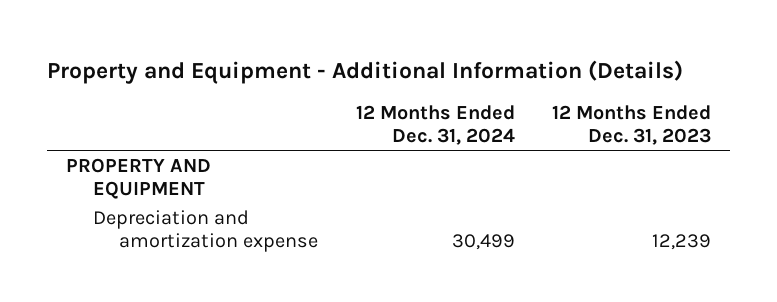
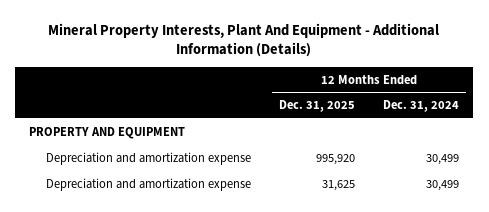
[47,60,684,85] Property and Equipment - Additional Information (Details) -> [48,22,440,58] Mineral Property Interests, Plant And Equipment - Additional Information (Details)
[552,104,712,146] 12 Months Ended Dec. 31, 2023 -> none
none -> [279,100,356,113] Dec. 31, 2025
none -> [45,177,251,191] Depreciation and amortization expense

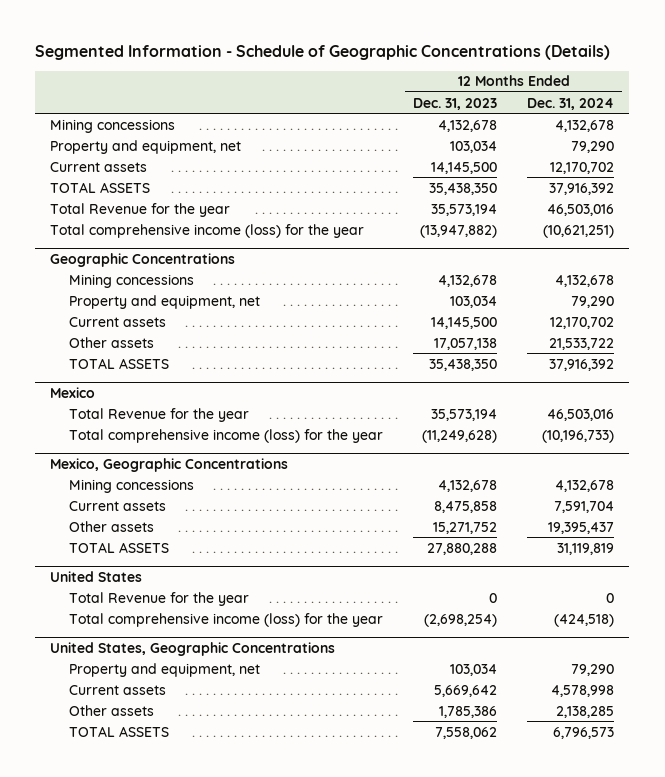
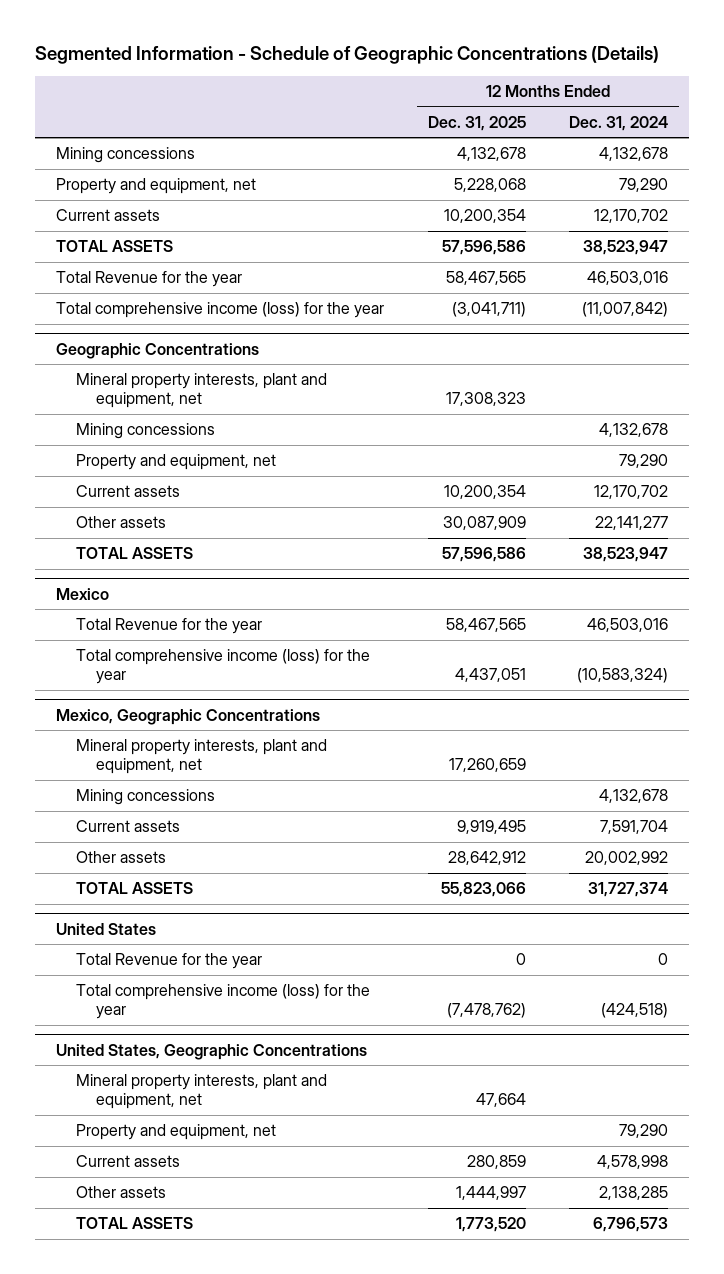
[412,97,497,110] Dec. 31, 2023 -> none
none -> [427,115,526,131] Dec. 31, 2025
[549,182,615,195] 37,916,392 -> [582,240,668,256] 38,523,947
[543,224,615,238] (10,621,251) -> [581,302,668,318] (11,007,842)
none -> [76,373,328,409] Mineral property interests, plant and equipment, net
[549,337,615,350] 21,533,722 -> [594,516,668,531] 22,141,277
[549,358,615,371] 37,916,392 -> [582,547,668,563] 38,523,947
[542,429,615,443] (10,196,733) -> [576,668,668,684] (10,583,324)
none -> [76,739,328,775] Mineral property interests, plant and equipment, net
[548,521,615,534] 19,395,437 -> [584,851,668,866] 20,002,992
[557,542,615,555] 31,119,819 -> [587,882,668,898] 31,727,374
none -> [76,1074,328,1110] Mineral property interests, plant and equipment, net

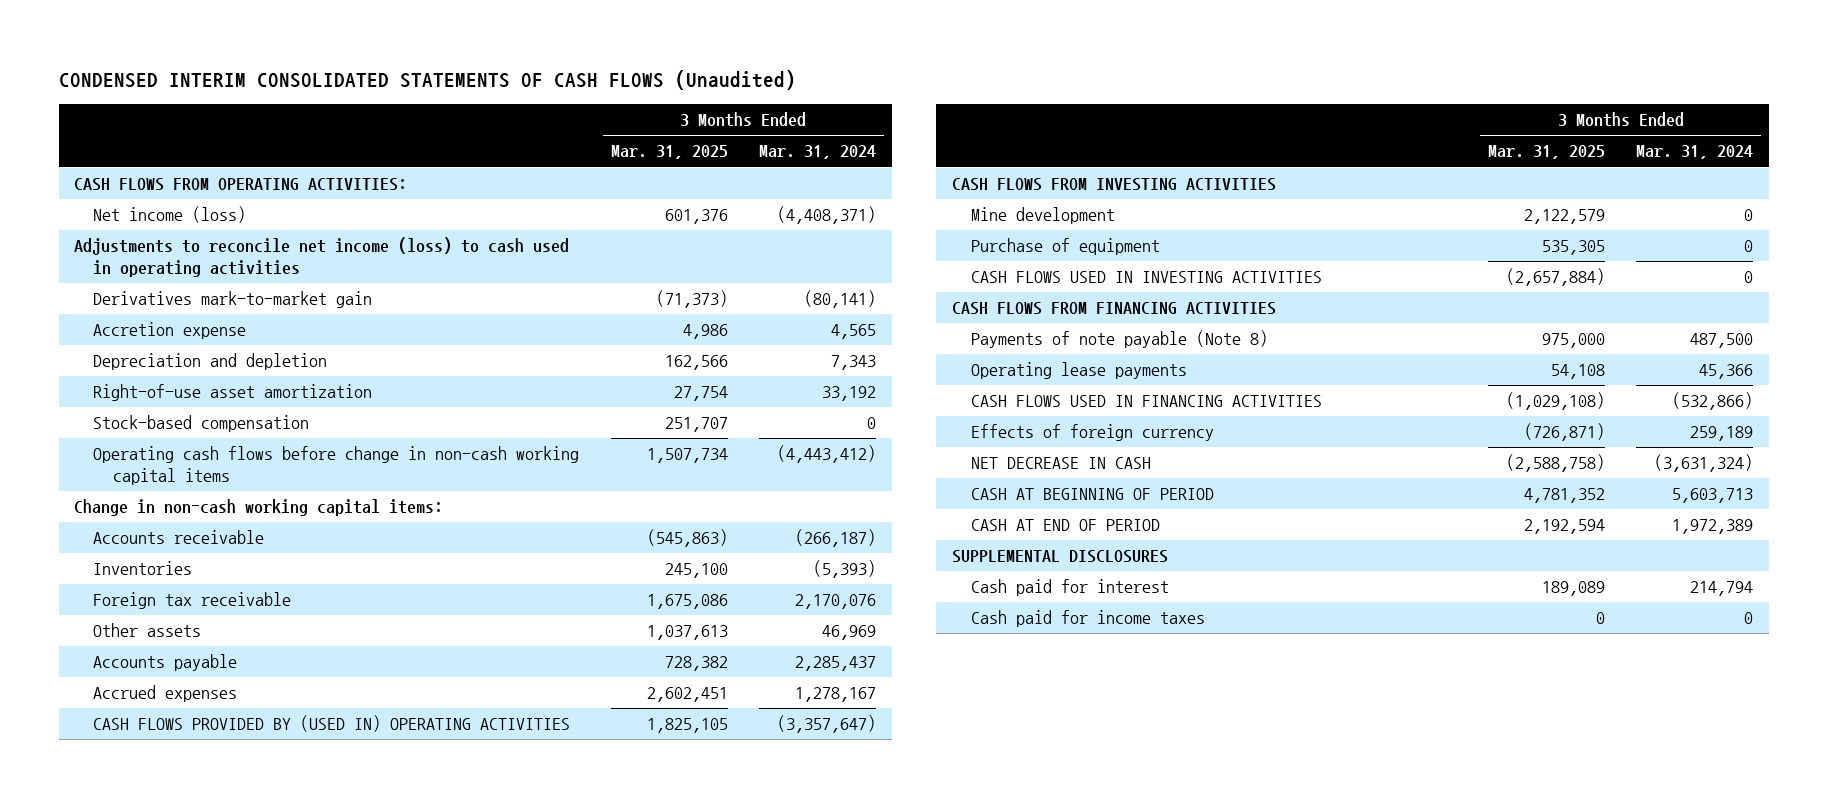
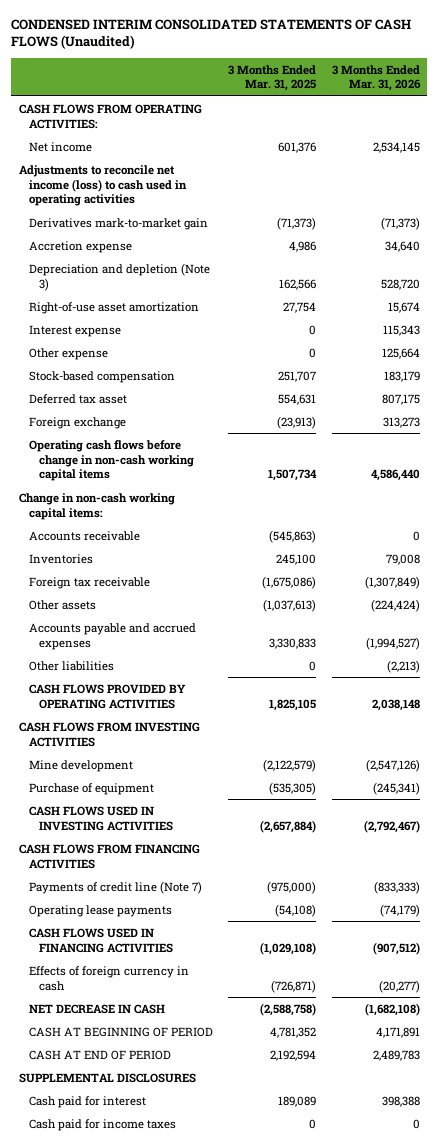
[759,145,877,160] Mar. 31, 2024 -> none
none -> [331,64,421,92] 3 Months Ended Mar. 31, 2026
[93,206,247,224] Net income (loss) -> [28,141,92,152] Net income
[93,353,328,371] Depreciation and depletion -> [28,262,210,291] Depreciation and depletion (Note 3)
none -> [28,324,121,337] Interest expense
none -> [28,347,108,360] Other expense
none -> [28,393,127,404] Deferred tax asset
none -> [28,416,126,429] Foreign exchange
[93,654,238,672] Accounts payable -> none
[93,685,238,703] Accrued expenses -> none
[646,594,728,610] 1,675,086 -> [262,575,317,589] (1,675,086)
[646,625,728,641] 1,037,613 -> [263,598,317,612] (1,037,613)
none -> [28,622,196,650] Accounts payable and accrued expenses
none -> [28,660,114,671] Other liabilities
[93,715,571,733] CASH FLOWS PROVIDED BY (USED IN) OPERATING ACTIVITIES -> [28,683,186,709] CASH FLOWS PROVIDED BY OPERATING ACTIVITIES
[1524,209,1606,225] 2,122,579 -> [263,758,317,772] (2,122,579)
[1542,240,1606,256] 535,305 -> [269,781,317,795] (535,305)
[970,330,1268,349] Payments of note payable (Note 8) -> [28,880,202,894] Payments of credit line (Note 7)
[1542,333,1606,349] 975,000 -> [267,880,317,894] (975,000)
[1551,364,1606,380] 54,108 -> [275,903,317,917] (54,108)
[970,424,1214,442] Effects of foreign currency -> [28,965,189,991] Effects of foreign currency in cash

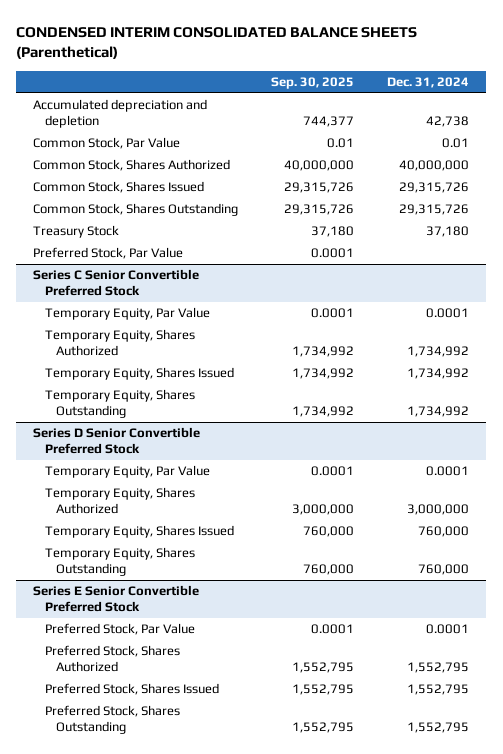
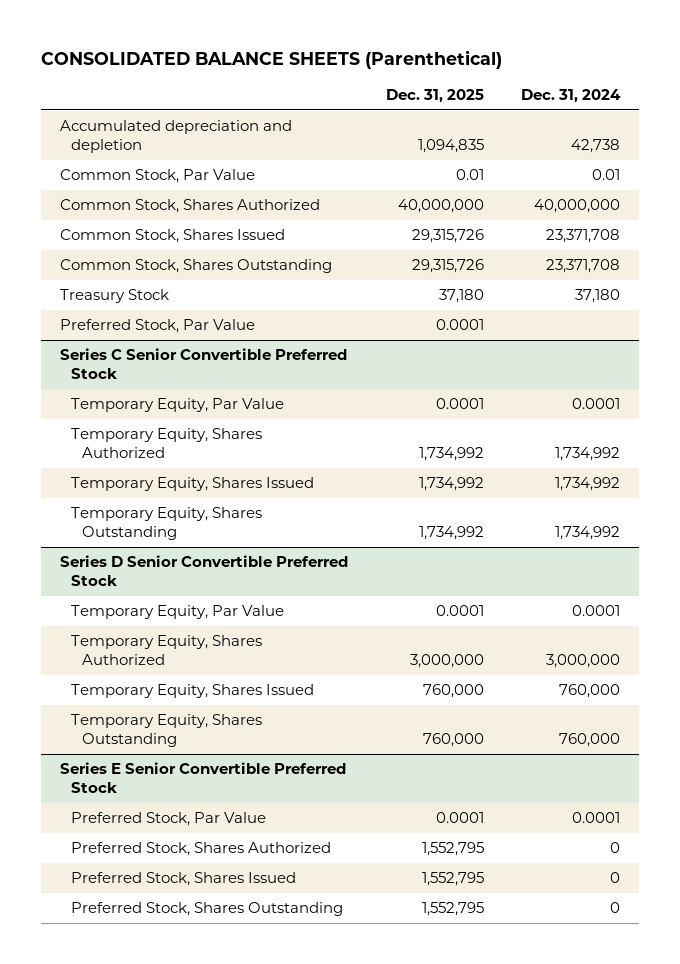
[16,26,418,60] CONDENSED INTERIM CONSOLIDATED BALANCE SHEETS (Parenthetical) -> [40,49,502,69] CONSOLIDATED BALANCE SHEETS (Parenthetical)
[271,76,355,89] Sep. 30, 2025 -> none
none -> [385,89,484,104] Dec. 31, 2025
[399,182,470,194] 29,315,726 -> [546,229,621,244] 23,371,708
[399,204,470,216] 29,315,726 -> [546,259,621,274] 23,371,708
[407,661,470,673] 1,552,795 -> [610,842,621,854] 0
[407,684,470,696] 1,552,795 -> [610,872,621,884] 0
[407,721,470,733] 1,552,795 -> [610,902,621,914] 0

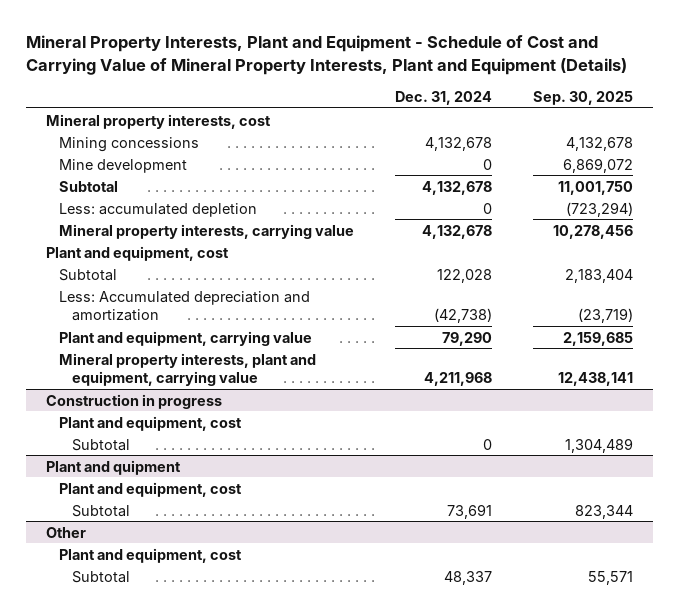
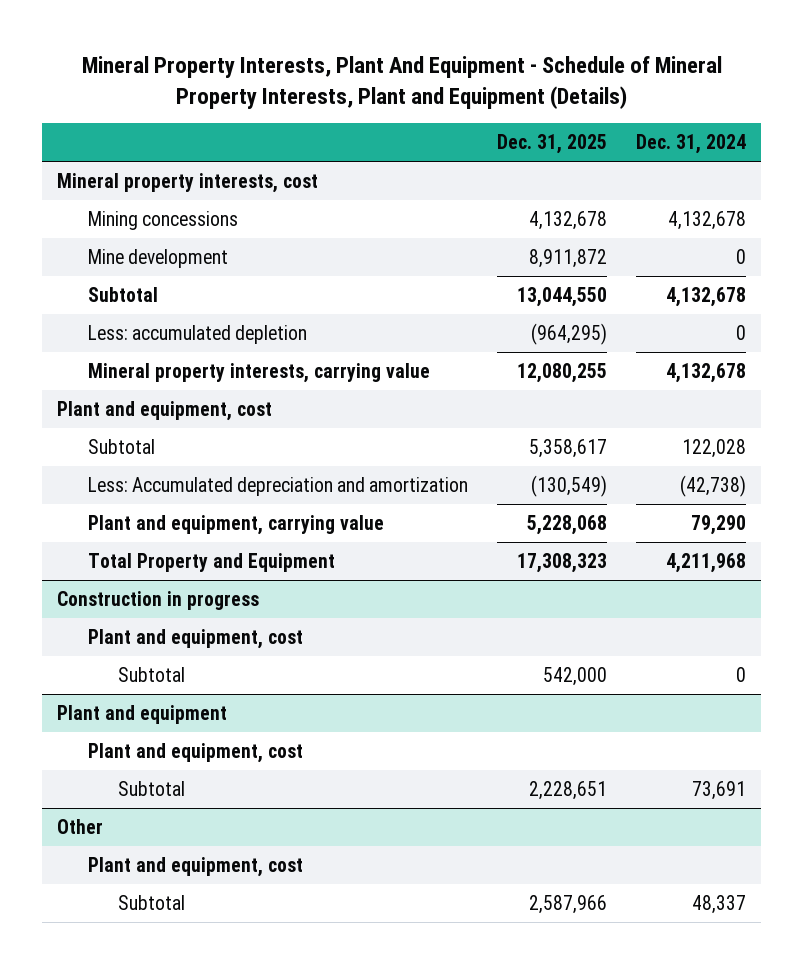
[25,35,627,75] Mineral Property Interests, Plant and Equipment - Schedule of Cost and Carrying Value of Mineral Property Interests, Plant and Equipment (Details) -> [81,56,722,109] Mineral Property Interests, Plant And Equipment - Schedule of Mineral Property Interests, Plant and Equipment (Details)
[532,91,633,106] Sep. 30, 2025 -> none
none -> [496,134,607,155] Dec. 31, 2025
[59,352,317,387] Mineral property interests, plant and equipment, carrying value -> [87,552,335,572] Total Property and Equipment
[46,459,182,475] Plant and quipment -> [57,704,228,724] Plant and equipment

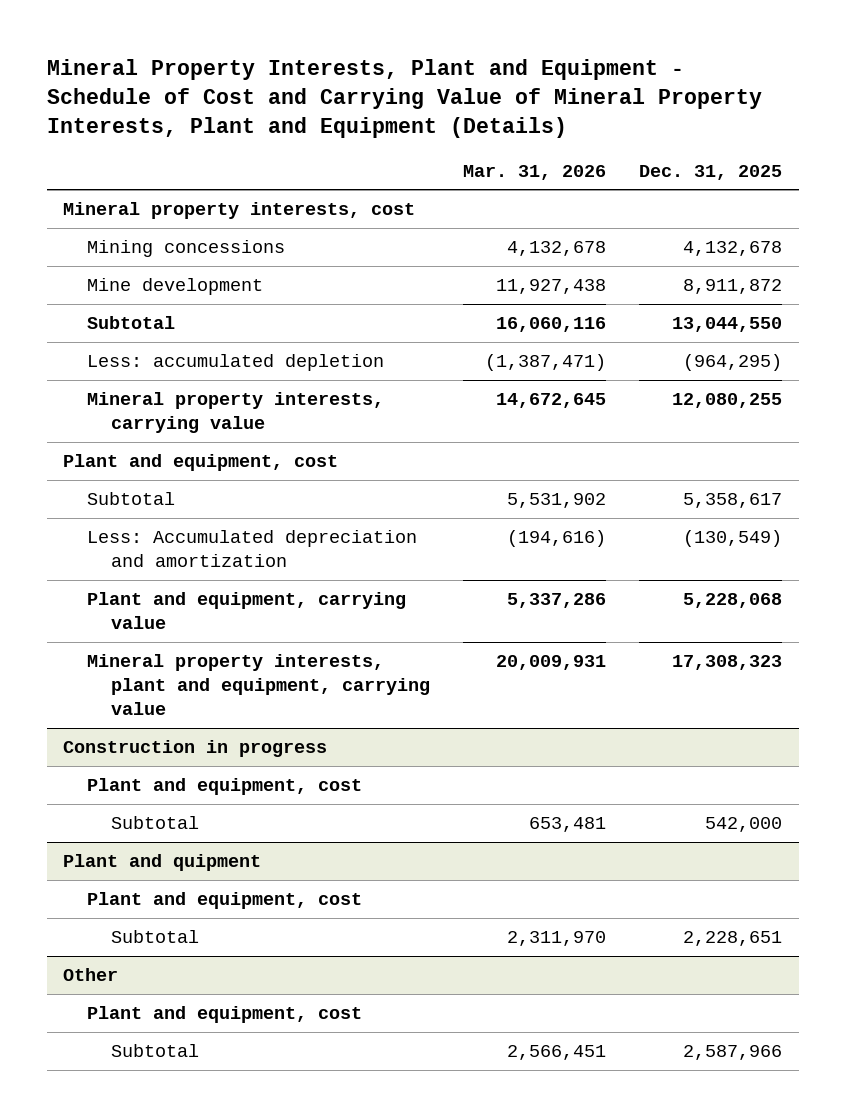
[81,56,722,109] Mineral Property Interests, Plant And Equipment - Schedule of Mineral Property Interests, Plant and Equipment (Details) -> [46,59,762,139] Mineral Property Interests, Plant and Equipment - Schedule of Cost and Carrying Value of Mineral Property Interests, Plant and Equipment (Details)
[636,134,747,155] Dec. 31, 2024 -> none
none -> [463,164,607,180] Mar. 31, 2026
[87,552,335,572] Total Property and Equipment -> [86,653,430,716] Mineral property interests, plant and equipment, carrying value
[57,704,228,724] Plant and equipment -> [63,853,262,871] Plant and quipment

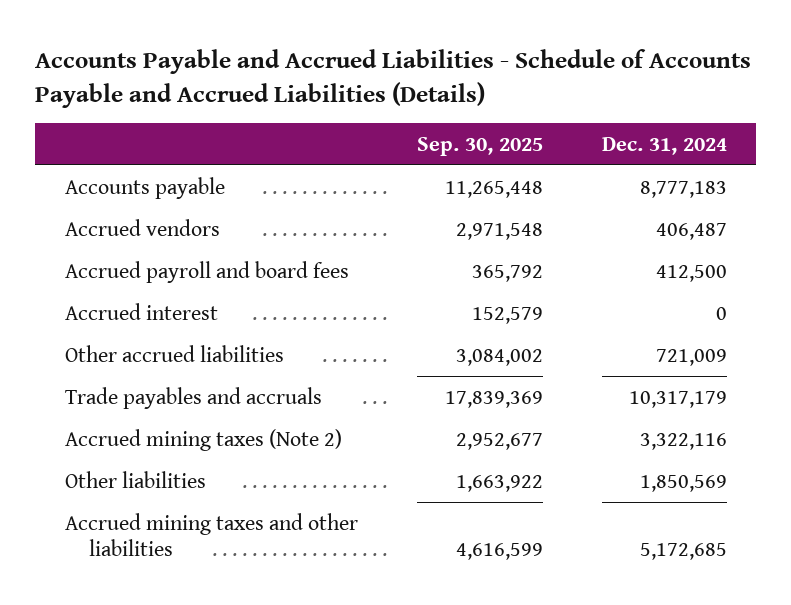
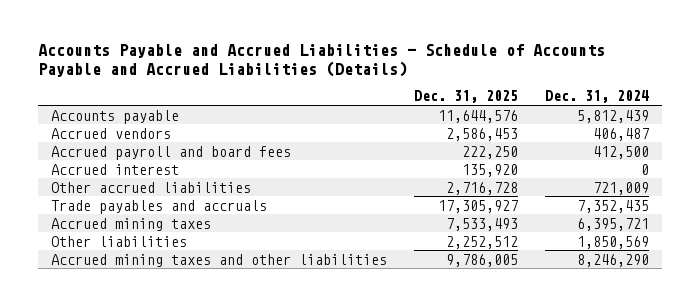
[416,136,543,156] Sep. 30, 2025 -> none
none -> [413,90,518,104] Dec. 31, 2025
[639,180,727,198] 8,777,183 -> [576,109,649,123] 5,812,439
[628,390,727,408] 10,317,179 -> [576,199,649,213] 7,352,435
[64,428,342,451] Accrued mining taxes (Note 2) -> [51,217,212,231] Accrued mining taxes
[639,432,727,450] 3,322,116 -> [576,217,649,231] 6,395,721
[639,542,727,560] 5,172,685 -> [576,253,649,267] 8,246,290

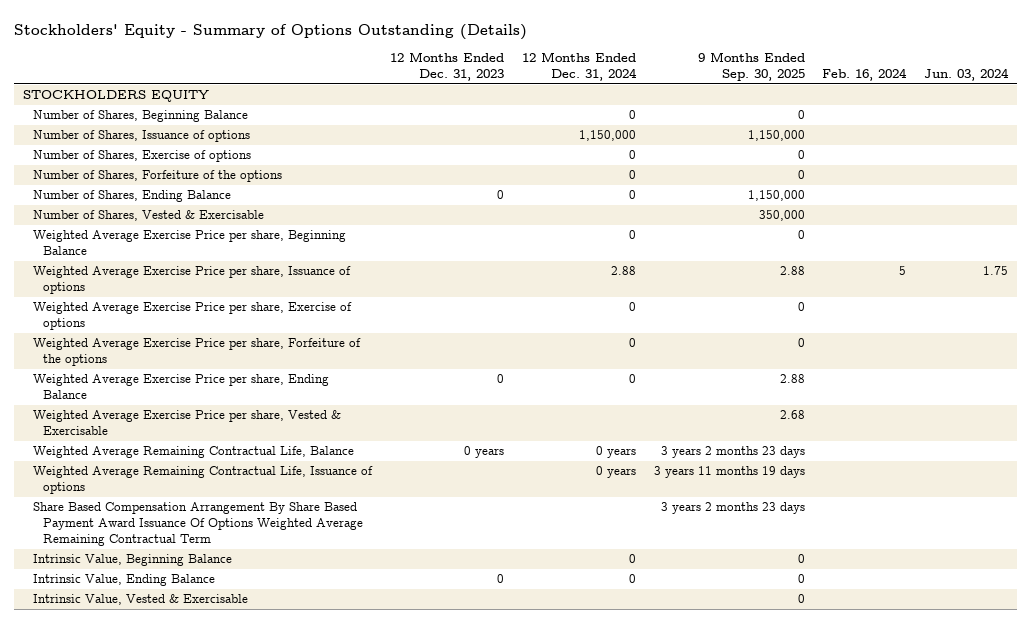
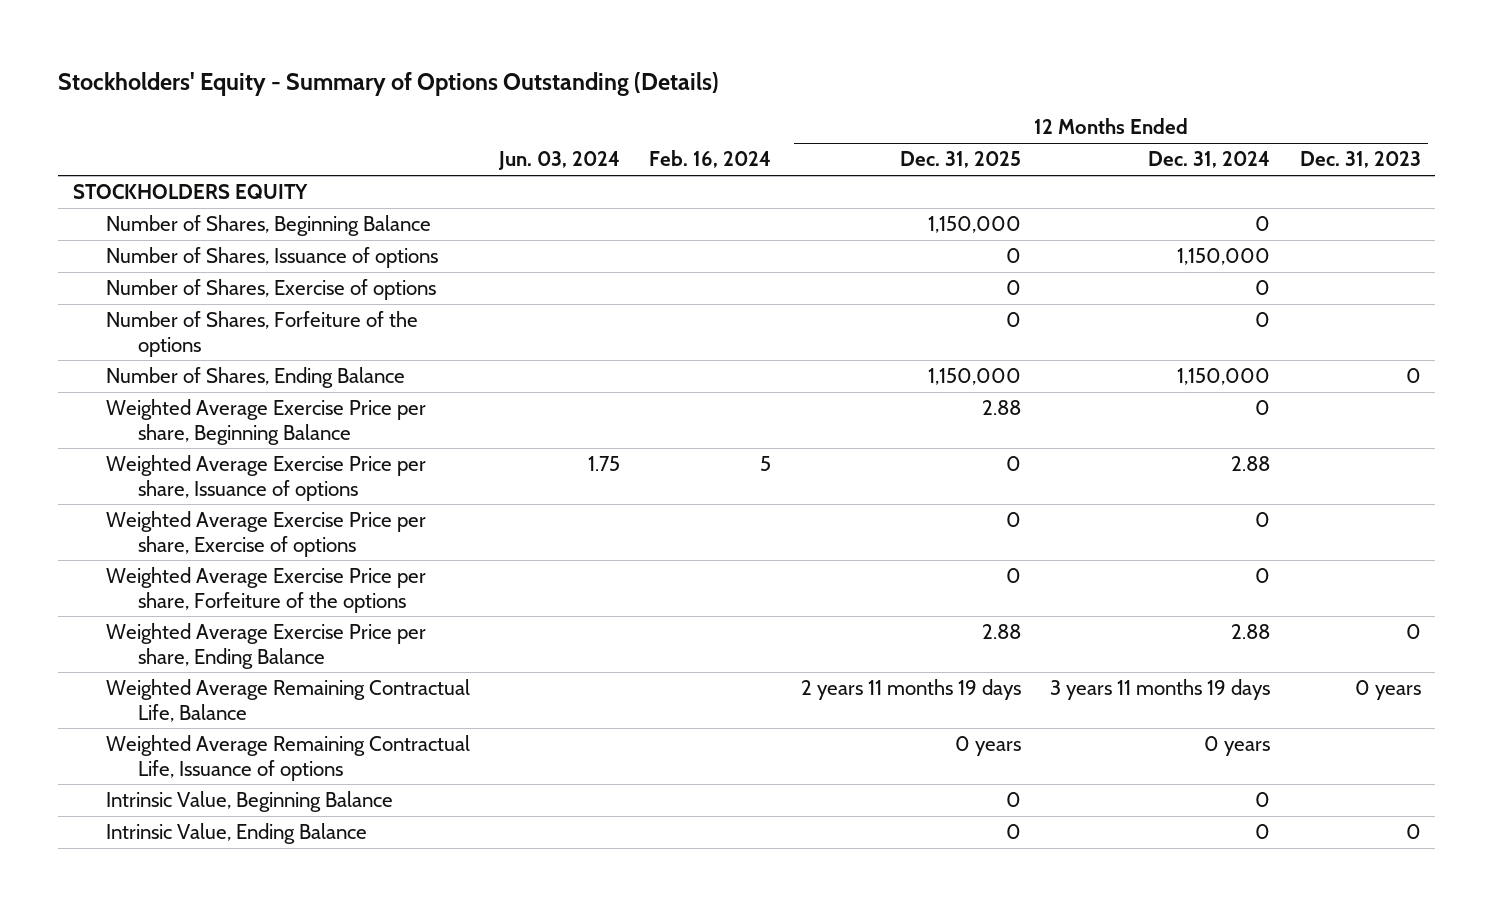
[697,52,805,82] 9 Months Ended Sep. 30, 2025 -> none
none -> [899,151,1021,169] Dec. 31, 2025
[33,210,265,222] Number of Shares, Vested & Exercisable -> none
[628,190,636,200] 0 -> [1177,368,1271,386] 1,150,000
[33,410,342,436] Weighted Average Exercise Price per share, Vested & Exercisable -> none
[628,374,636,384] 0 -> [1231,624,1271,640] 2.88
[595,446,636,459] 0 years -> [1050,679,1271,701] 3 years 11 months 19 days
[33,502,363,547] Share Based Compensation Arrangement By Share Based Payment Award Issuance Of Options Weighted Average Remaining Contractual Term -> none
[33,594,249,606] Intrinsic Value, Vested & Exercisable -> none

